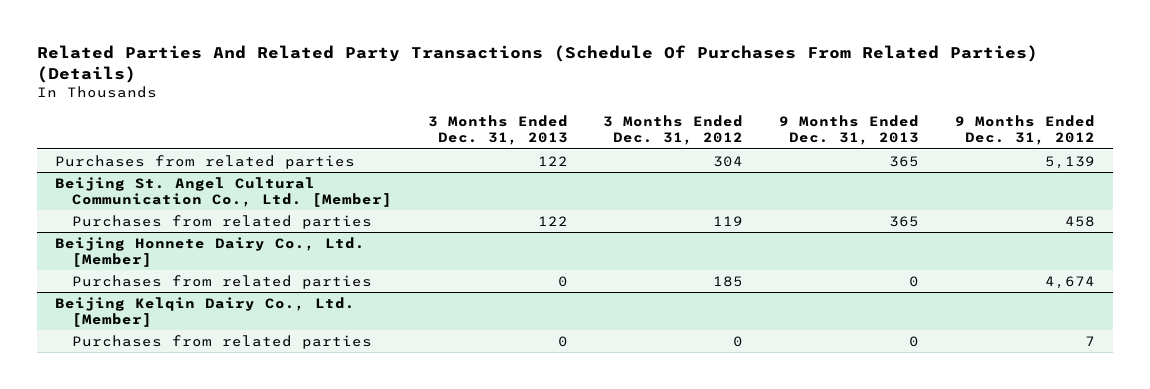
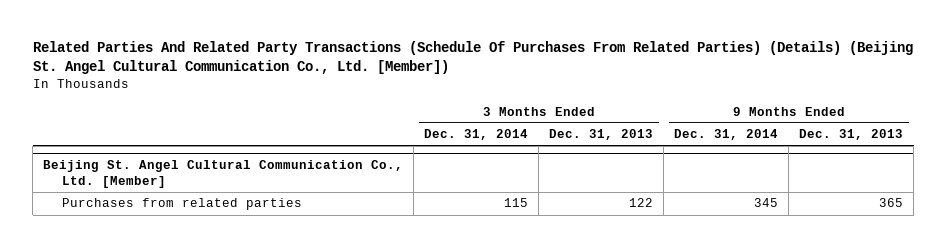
[37,45,1039,83] Related Parties And Related Party Transactions (Schedule Of Purchases From Related Parties) (Details) -> [32,40,913,75] Related Parties And Related Party Transactions (Schedule Of Purchases From Related Parties) (Details) (Beijing St. Angel Cultural Communication Co., Ltd. [Member])
[603,115,744,146] 3 Months Ended Dec. 31, 2012 -> none
[954,115,1095,146] 9 Months Ended Dec. 31, 2012 -> none
none -> [424,129,529,141] Dec. 31, 2014
none -> [674,129,779,141] Dec. 31, 2014
[55,154,356,169] Purchases from related parties -> none
[55,236,366,267] Beijing Honnete Dairy Co., Ltd. [Member] -> none
[71,274,372,289] Purchases from related parties -> none
[55,296,356,327] Beijing Kelqin Dairy Co., Ltd. [Member] -> none
[71,334,372,349] Purchases from related parties -> none

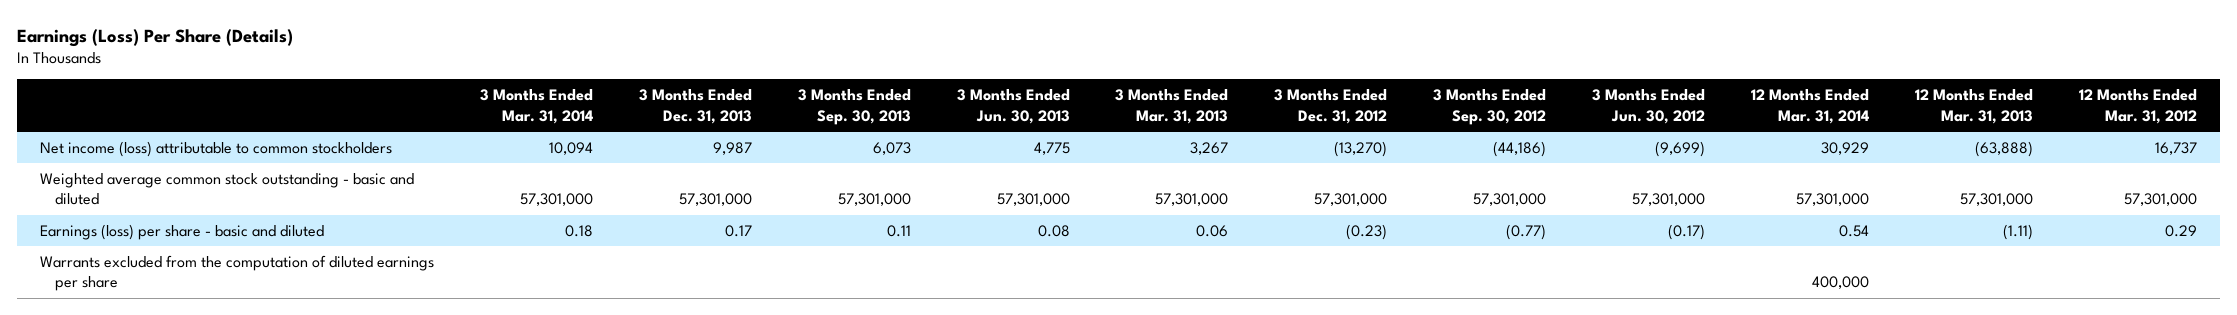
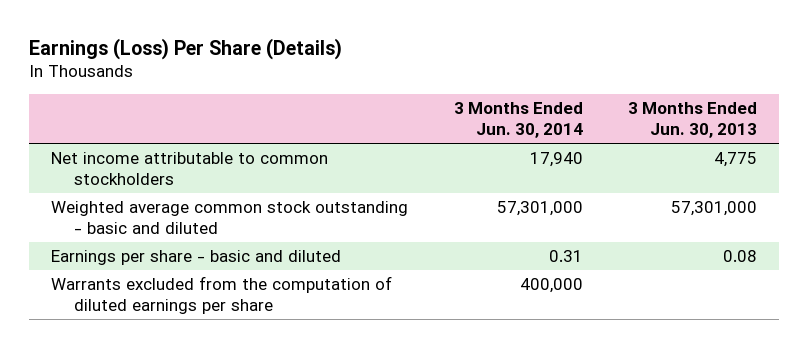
[479,89,593,124] 3 Months Ended Mar. 31, 2014 -> none
[638,89,752,124] 3 Months Ended Dec. 31, 2013 -> none
[797,89,911,125] 3 Months Ended Sep. 30, 2013 -> none
[1115,89,1229,124] 3 Months Ended Mar. 31, 2013 -> none
[1274,89,1388,124] 3 Months Ended Dec. 31, 2012 -> none
[1433,89,1547,125] 3 Months Ended Sep. 30, 2012 -> none
[1592,89,1706,124] 3 Months Ended Jun. 30, 2012 -> none
[1751,89,1870,124] 12 Months Ended Mar. 31, 2014 -> none
[1914,89,2033,124] 12 Months Ended Mar. 31, 2013 -> none
[2078,89,2197,124] 12 Months Ended Mar. 31, 2012 -> none
none -> [453,101,583,139] 3 Months Ended Jun. 30, 2014
[39,140,392,157] Net income (loss) attributable to common stockholders -> [51,151,329,186] Net income attributable to common stockholders
[39,223,324,240] Earnings (loss) per share - basic and diluted -> [51,249,342,265] Earnings per share - basic and diluted

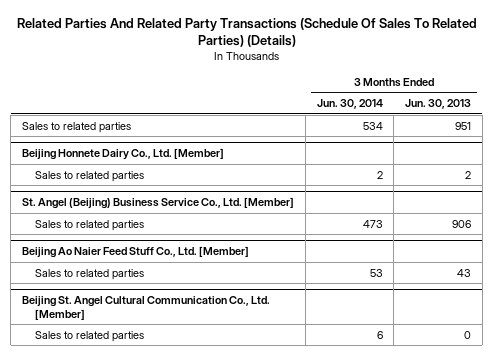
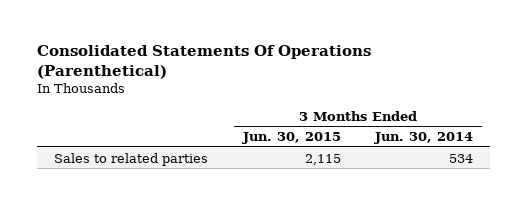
[16,17,477,48] Related Parties And Related Party Transactions (Schedule Of Sales To Related Parties) (Details) -> [36,45,371,79] Consolidated Statements Of Operations (Parenthetical)
[405,99,472,110] Jun. 30, 2013 -> none
none -> [241,131,341,144] Jun. 30, 2015
[21,148,224,161] Beijing Honnete Dairy Co., Ltd. [Member] -> none
[35,170,145,182] Sales to related parties -> none
[21,197,294,210] St. Angel (Beijing) Business Service Co., Ltd. [Member] -> none
[35,219,145,231] Sales to related parties -> none
[21,246,249,259] Beijing Ao Naier Feed Stuff Co., Ltd. [Member] -> none
[35,268,145,280] Sales to related parties -> none
[21,296,270,320] Beijing St. Angel Cultural Communication Co., Ltd. [Member] -> none
[35,330,145,342] Sales to related parties -> none

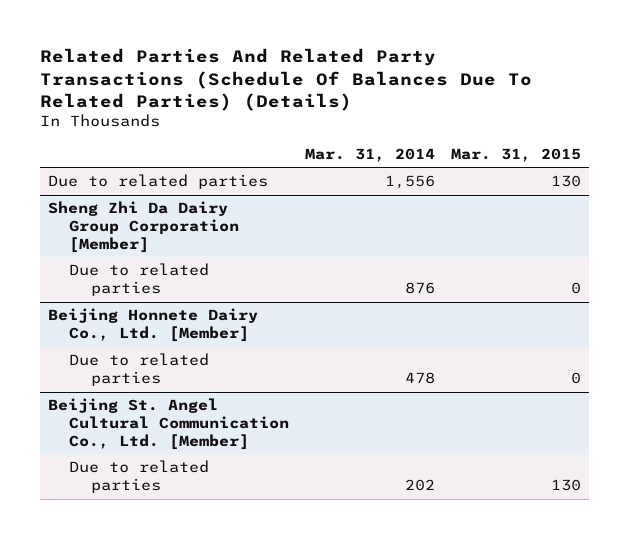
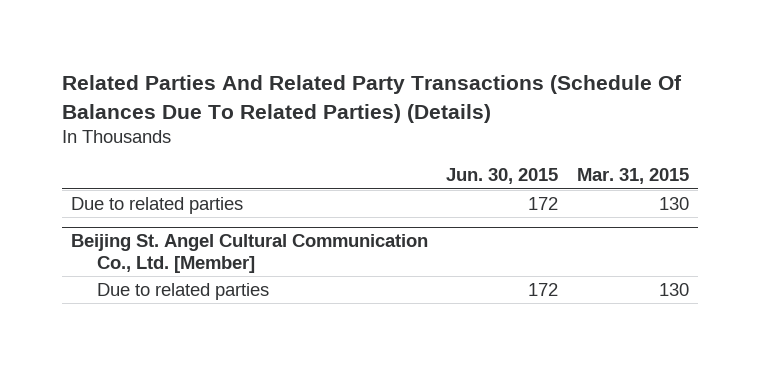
[305,147,436,162] Mar. 31, 2014 -> none
none -> [446,168,559,185] Jun. 30, 2015
[48,201,240,253] Sheng Zhi Da Dairy Group Corporation [Member] -> none
[69,263,210,297] Due to related parties -> none
[48,308,259,343] Beijing Honnete Dairy Co., Ltd. [Member] -> none
[69,353,210,387] Due to related parties -> none

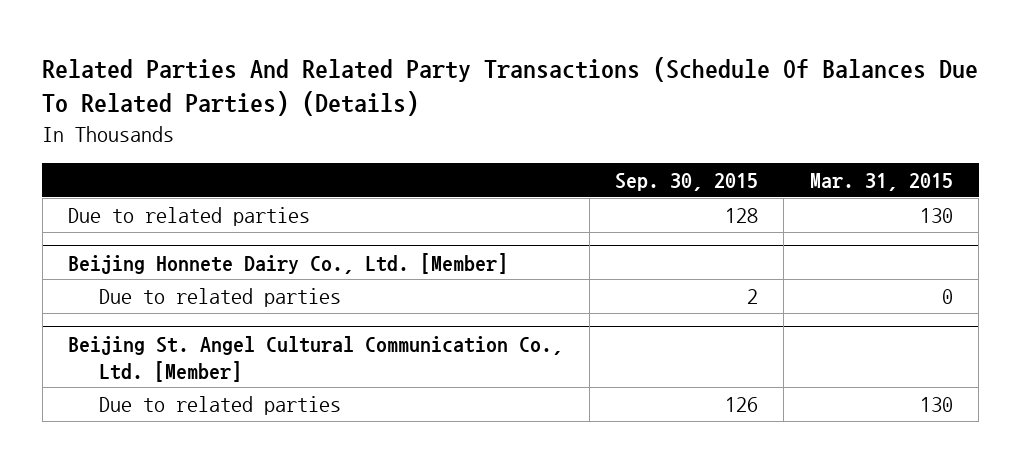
[446,168,559,185] Jun. 30, 2015 -> none
none -> [615,172,759,191] Sep. 30, 2015
none -> [68,252,509,274] Beijing Honnete Dairy Co., Ltd. [Member]
none -> [98,287,341,307] Due to related parties

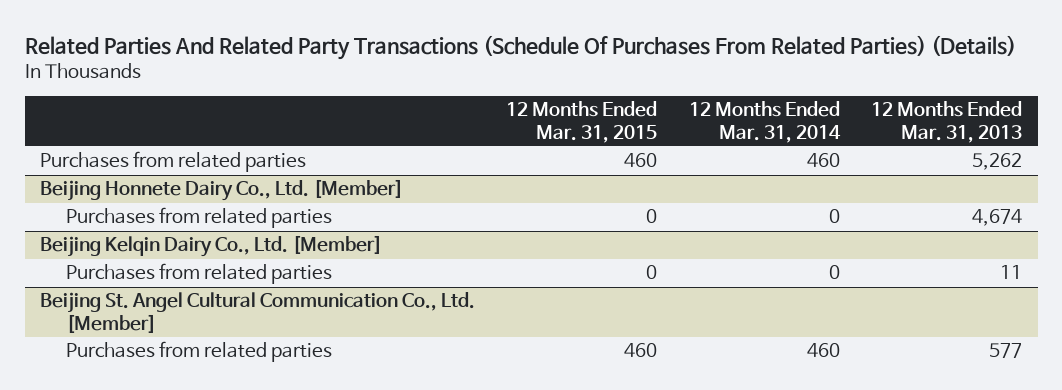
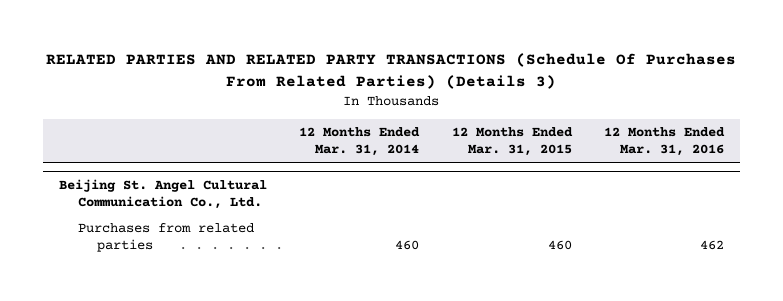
[24,34,1016,60] Related Parties And Related Party Transactions (Schedule Of Purchases From Related Parties) (Details) -> [46,53,737,90] RELATED PARTIES AND RELATED PARTY TRANSACTIONS (Schedule Of Purchases From Related Parties) (Details 3)
[870,101,1022,143] 12 Months Ended Mar. 31, 2013 -> none
none -> [604,127,726,157] 12 Months Ended Mar. 31, 2016
[40,151,307,173] Purchases from related parties -> none
[40,179,404,202] Beijing Honnete Dairy Co., Ltd. [Member] -> none
[65,207,332,229] Purchases from related parties -> none
[40,235,383,258] Beijing Kelqin Dairy Co., Ltd. [Member] -> none
[65,263,332,285] Purchases from related parties -> none
[40,292,476,333] Beijing St. Angel Cultural Communication Co., Ltd. [Member] -> [58,178,267,209] Beijing St. Angel Cultural Communication Co., Ltd.

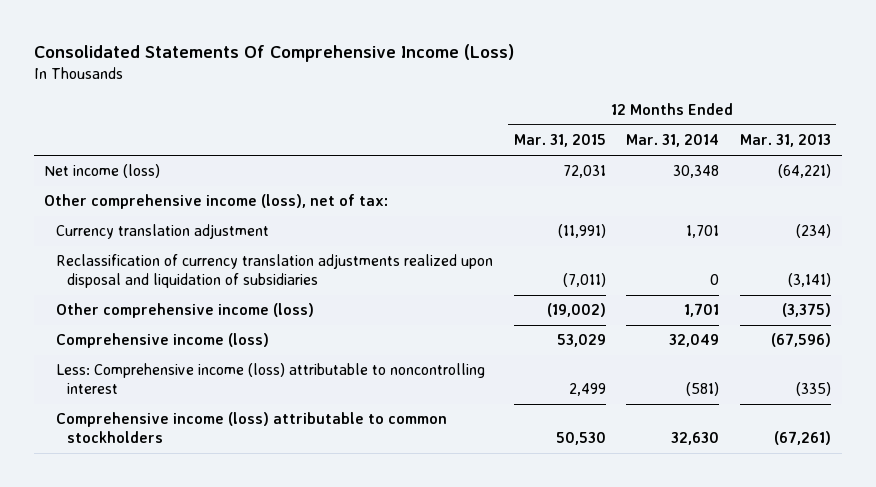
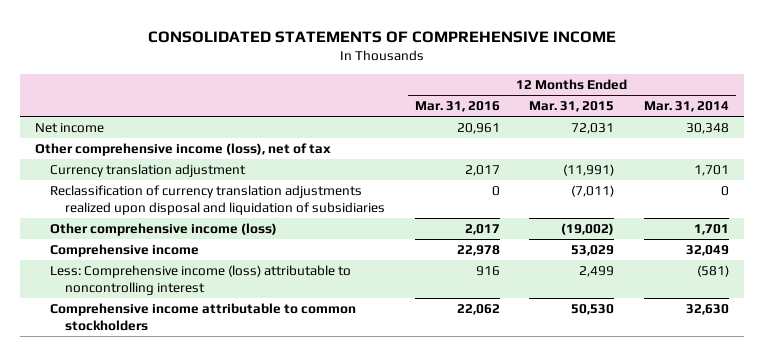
[33,44,514,63] Consolidated Statements Of Comprehensive Income (Loss) -> [147,30,616,43] CONSOLIDATED STATEMENTS OF COMPREHENSIVE INCOME
[740,134,832,148] Mar. 31, 2013 -> none
none -> [414,101,500,113] Mar. 31, 2016
[44,164,161,179] Net income (loss) -> [34,123,104,134] Net income
[44,194,389,210] Other comprehensive income (loss), net of tax: -> [34,143,331,157] Other comprehensive income (loss), net of tax
[55,333,269,349] Comprehensive income (loss) -> [50,244,200,258] Comprehensive income
[55,412,447,444] Comprehensive income (loss) attributable to common stockholders -> [50,303,357,332] Comprehensive income attributable to common stockholders

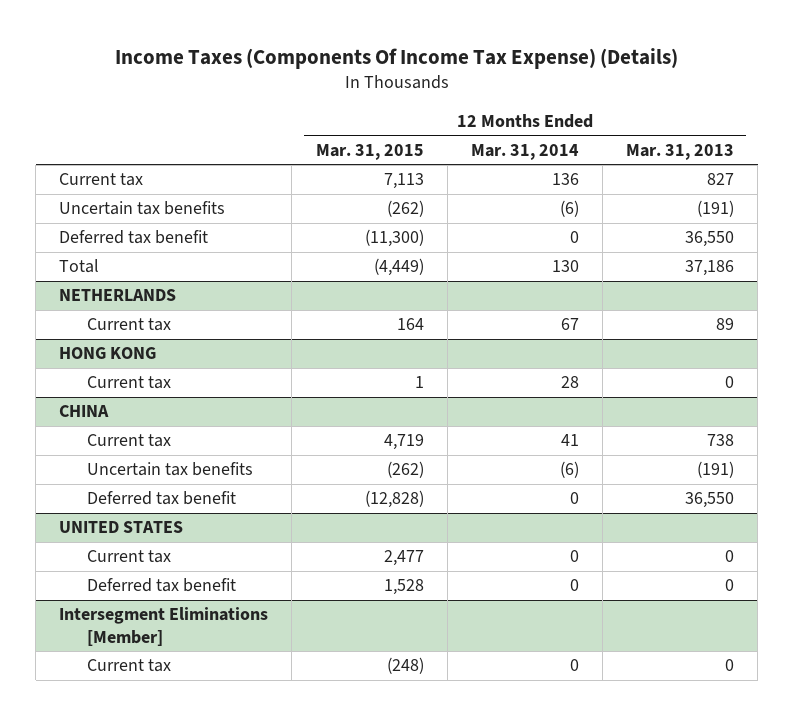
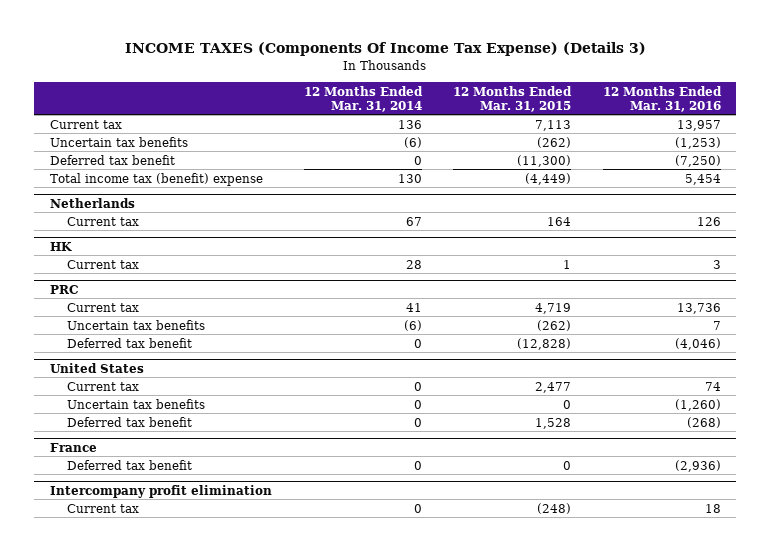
[114,47,678,69] Income Taxes (Components Of Income Tax Expense) (Details) -> [125,42,647,57] INCOME TAXES (Components Of Income Tax Expense) (Details 3)
[625,143,734,160] Mar. 31, 2013 -> none
none -> [602,85,722,112] 12 Months Ended Mar. 31, 2016
[59,259,100,274] Total -> [50,172,264,186] Total income tax (benefit) expense
[59,289,177,302] NETHERLANDS -> [50,197,136,208] Netherlands
[59,347,157,360] HONG KONG -> [50,241,73,251] HK
[59,405,110,418] CHINA -> [50,284,80,294] PRC
[59,521,184,534] UNITED STATES -> [50,362,145,373] United States
none -> [67,398,206,409] Uncertain tax benefits
none -> [50,442,98,452] France
none -> [67,459,193,470] Deferred tax benefit
[59,607,269,646] Intersegment Eliminations [Member] -> [50,484,273,498] Intercompany profit elimination

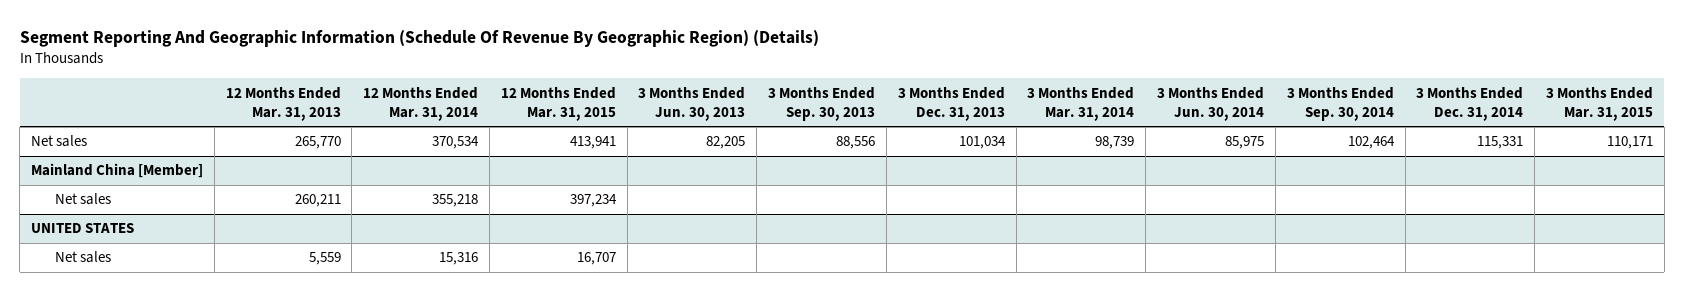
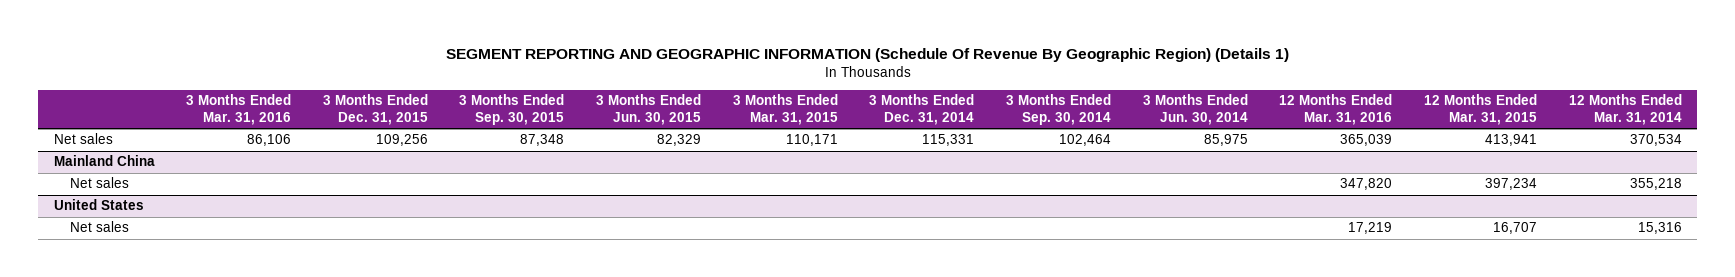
[19,29,819,47] Segment Reporting And Geographic Information (Schedule Of Revenue By Geographic Region) (Details) -> [445,47,1289,62] SEGMENT REPORTING AND GEOGRAPHIC INFORMATION (Schedule Of Revenue By Geographic Region) (Details 1)
[225,86,341,121] 12 Months Ended Mar. 31, 2013 -> none
[638,86,746,121] 3 Months Ended Jun. 30, 2013 -> none
[768,86,876,121] 3 Months Ended Sep. 30, 2013 -> none
[897,86,1005,121] 3 Months Ended Dec. 31, 2013 -> none
[1027,86,1135,121] 3 Months Ended Mar. 31, 2014 -> none
none -> [186,94,292,125] 3 Months Ended Mar. 31, 2016
none -> [322,94,428,125] 3 Months Ended Dec. 31, 2015
none -> [459,94,565,125] 3 Months Ended Sep. 30, 2015
none -> [596,94,702,125] 3 Months Ended Jun. 30, 2015
none -> [1279,94,1393,125] 12 Months Ended Mar. 31, 2016
[30,163,203,179] Mainland China [Member] -> [53,155,155,167] Mainland China
[30,223,134,234] UNITED STATES -> [53,199,144,211] United States

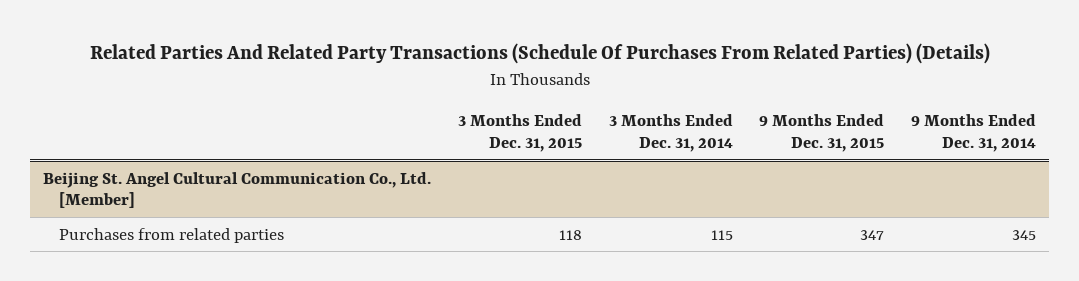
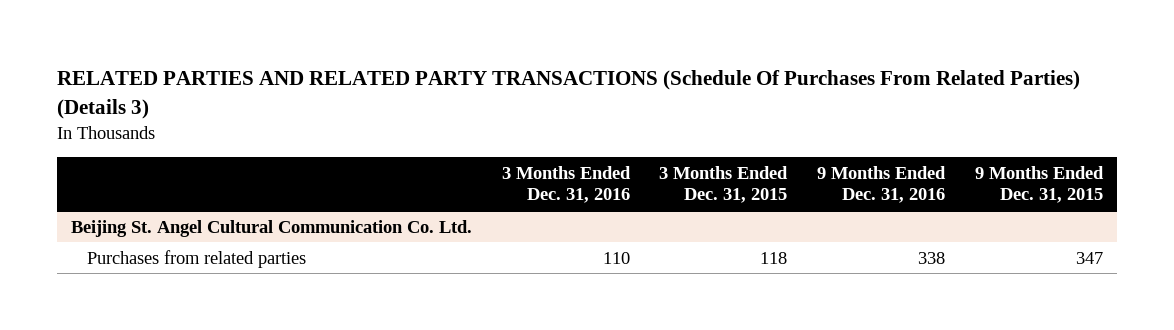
[89,43,990,65] Related Parties And Related Party Transactions (Schedule Of Purchases From Related Parties) (Details) -> [56,70,1080,119] RELATED PARTIES AND RELATED PARTY TRANSACTIONS (Schedule Of Purchases From Related Parties) (Details 3)
[608,114,733,152] 3 Months Ended Dec. 31, 2014 -> none
[911,114,1037,152] 9 Months Ended Dec. 31, 2014 -> none
none -> [501,165,631,204] 3 Months Ended Dec. 31, 2016
none -> [817,165,947,204] 9 Months Ended Dec. 31, 2016
[43,171,432,209] Beijing St. Angel Cultural Communication Co., Ltd. [Member] -> [71,219,473,237] Beijing St. Angel Cultural Communication Co. Ltd.

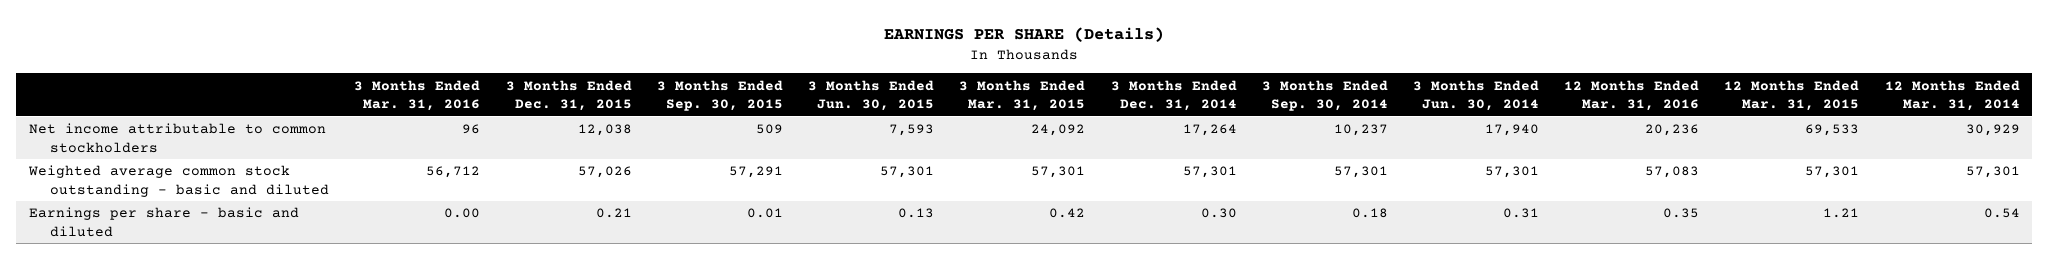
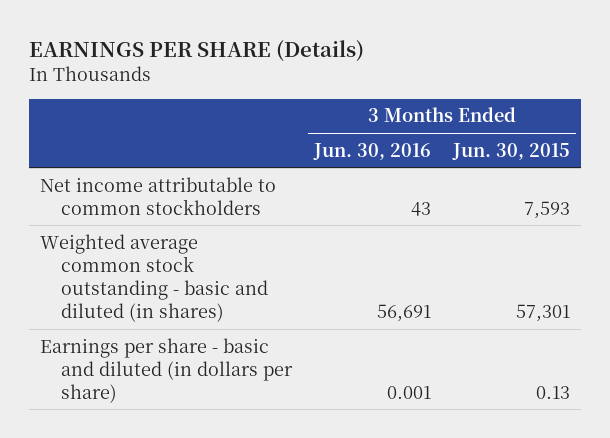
[354,79,481,112] 3 Months Ended Mar. 31, 2016 -> none
[505,79,632,112] 3 Months Ended Dec. 31, 2015 -> none
[656,79,783,112] 3 Months Ended Sep. 30, 2015 -> none
[959,79,1086,112] 3 Months Ended Mar. 31, 2015 -> none
[1110,79,1237,112] 3 Months Ended Dec. 31, 2014 -> none
[1261,79,1388,112] 3 Months Ended Sep. 30, 2014 -> none
[1413,79,1540,112] 3 Months Ended Jun. 30, 2014 -> none
[1564,79,1700,112] 12 Months Ended Mar. 31, 2016 -> none
[1724,79,1860,112] 12 Months Ended Mar. 31, 2015 -> none
[1884,79,2020,112] 12 Months Ended Mar. 31, 2014 -> none
none -> [312,142,431,160] Jun. 30, 2016
[27,165,330,197] Weighted average common stock outstanding - basic and diluted -> [40,233,268,322] Weighted average common stock outstanding - basic and diluted (in shares)
[28,207,299,237] Earnings per share - basic and diluted -> [40,337,293,403] Earnings per share - basic and diluted (in dollars per share)

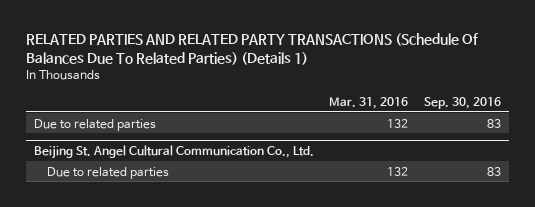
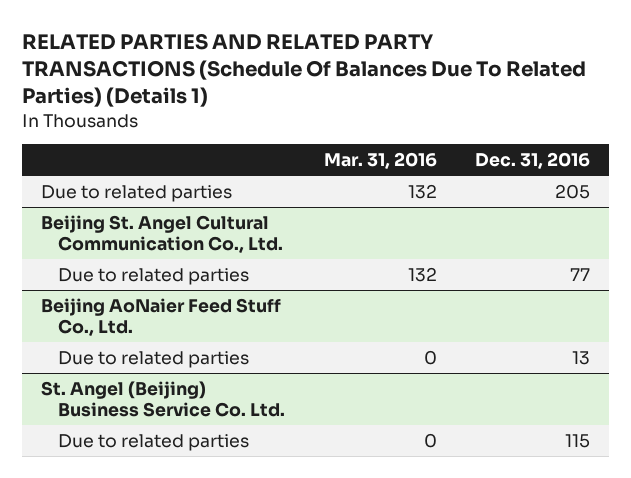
[424,96,502,109] Sep. 30, 2016 -> none
none -> [474,151,590,169] Dec. 31, 2016
none -> [41,297,282,337] Beijing AoNaier Feed Stuff Co., Ltd.
none -> [58,350,250,368] Due to related parties
none -> [41,380,286,418] St. Angel (Beijing) Business Service Co. Ltd.
none -> [58,433,250,451] Due to related parties

